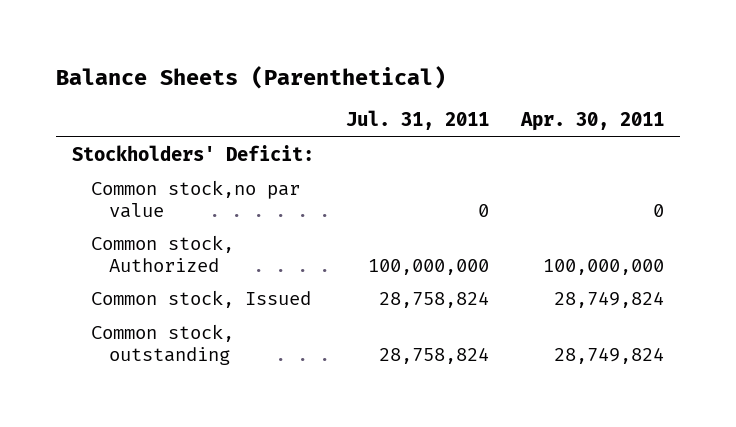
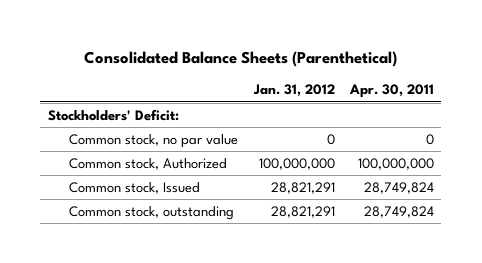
[55,65,446,89] Balance Sheets (Parenthetical) -> [83,50,397,67] Consolidated Balance Sheets (Parenthetical)
[345,110,489,131] Jul. 31, 2011 -> none
none -> [252,84,335,98] Jan. 31, 2012
[90,180,300,218] Common stock,no par value -> [69,133,239,148] Common stock, no par value

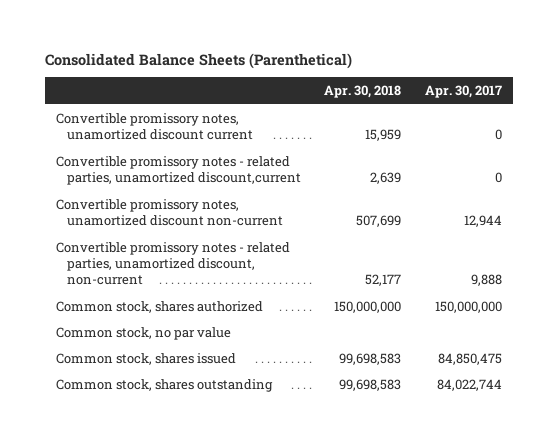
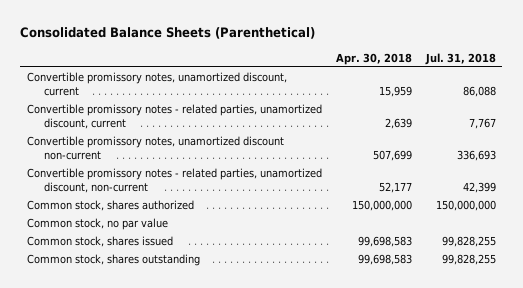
[424,85,502,99] Apr. 30, 2017 -> none
none -> [424,52,496,65] Jul. 31, 2018
[56,112,253,141] Convertible promissory notes, unamortized discount current -> [27,72,288,96] Convertible promissory notes, unamortized discount, current
[56,155,301,186] Convertible promissory notes - related parties, unamortized discount,current -> [27,104,323,129] Convertible promissory notes - related parties, unamortized discount, current

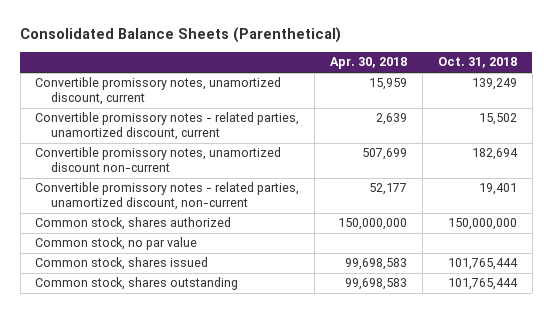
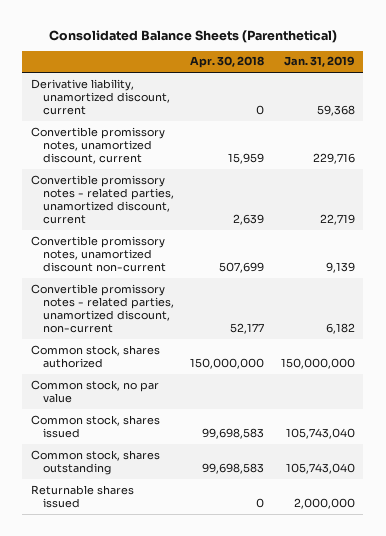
[437,57,517,69] Oct. 31, 2018 -> none
none -> [284,56,356,68] Jan. 31, 2019
none -> [30,78,170,115] Derivative liability, unamortized discount, current
none -> [30,484,134,508] Returnable shares issued

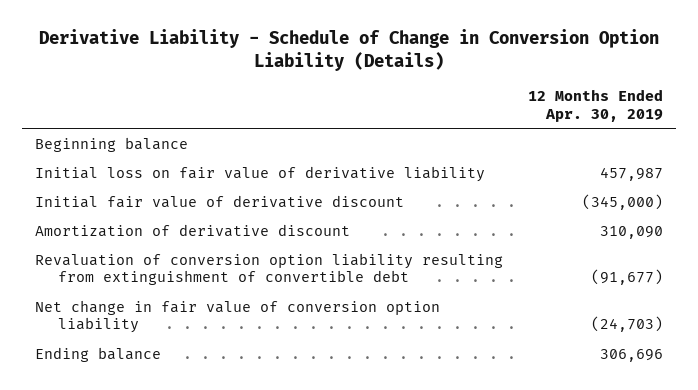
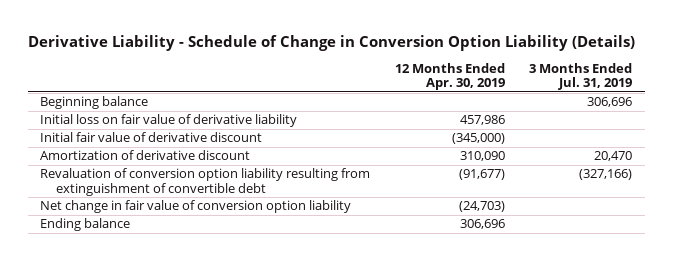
none -> [529,62,633,91] 3 Months Ended Jul. 31, 2019
[600,166,664,181] 457,987 -> [459,115,505,126] 457,986

